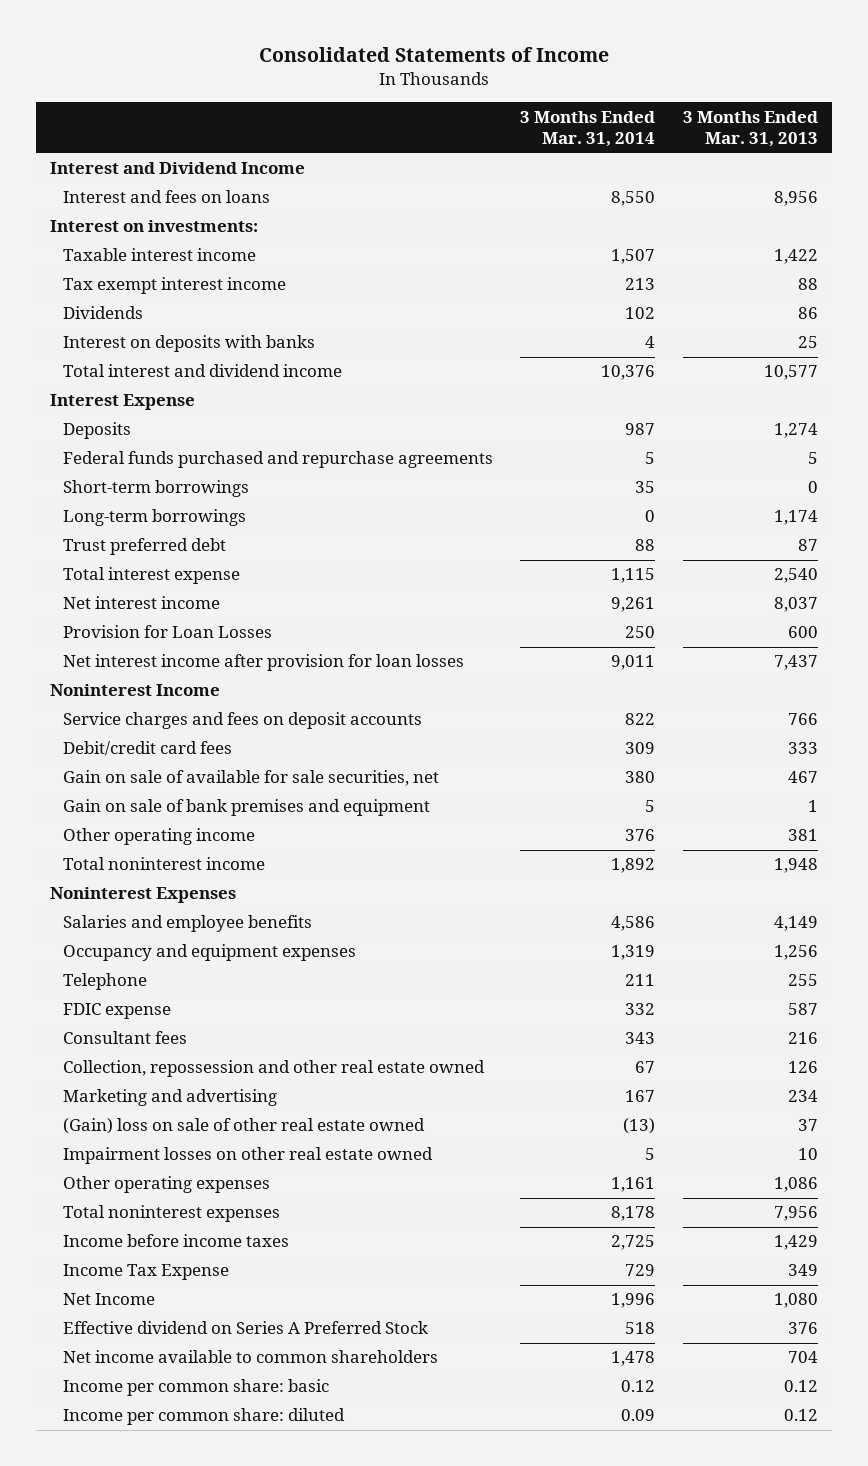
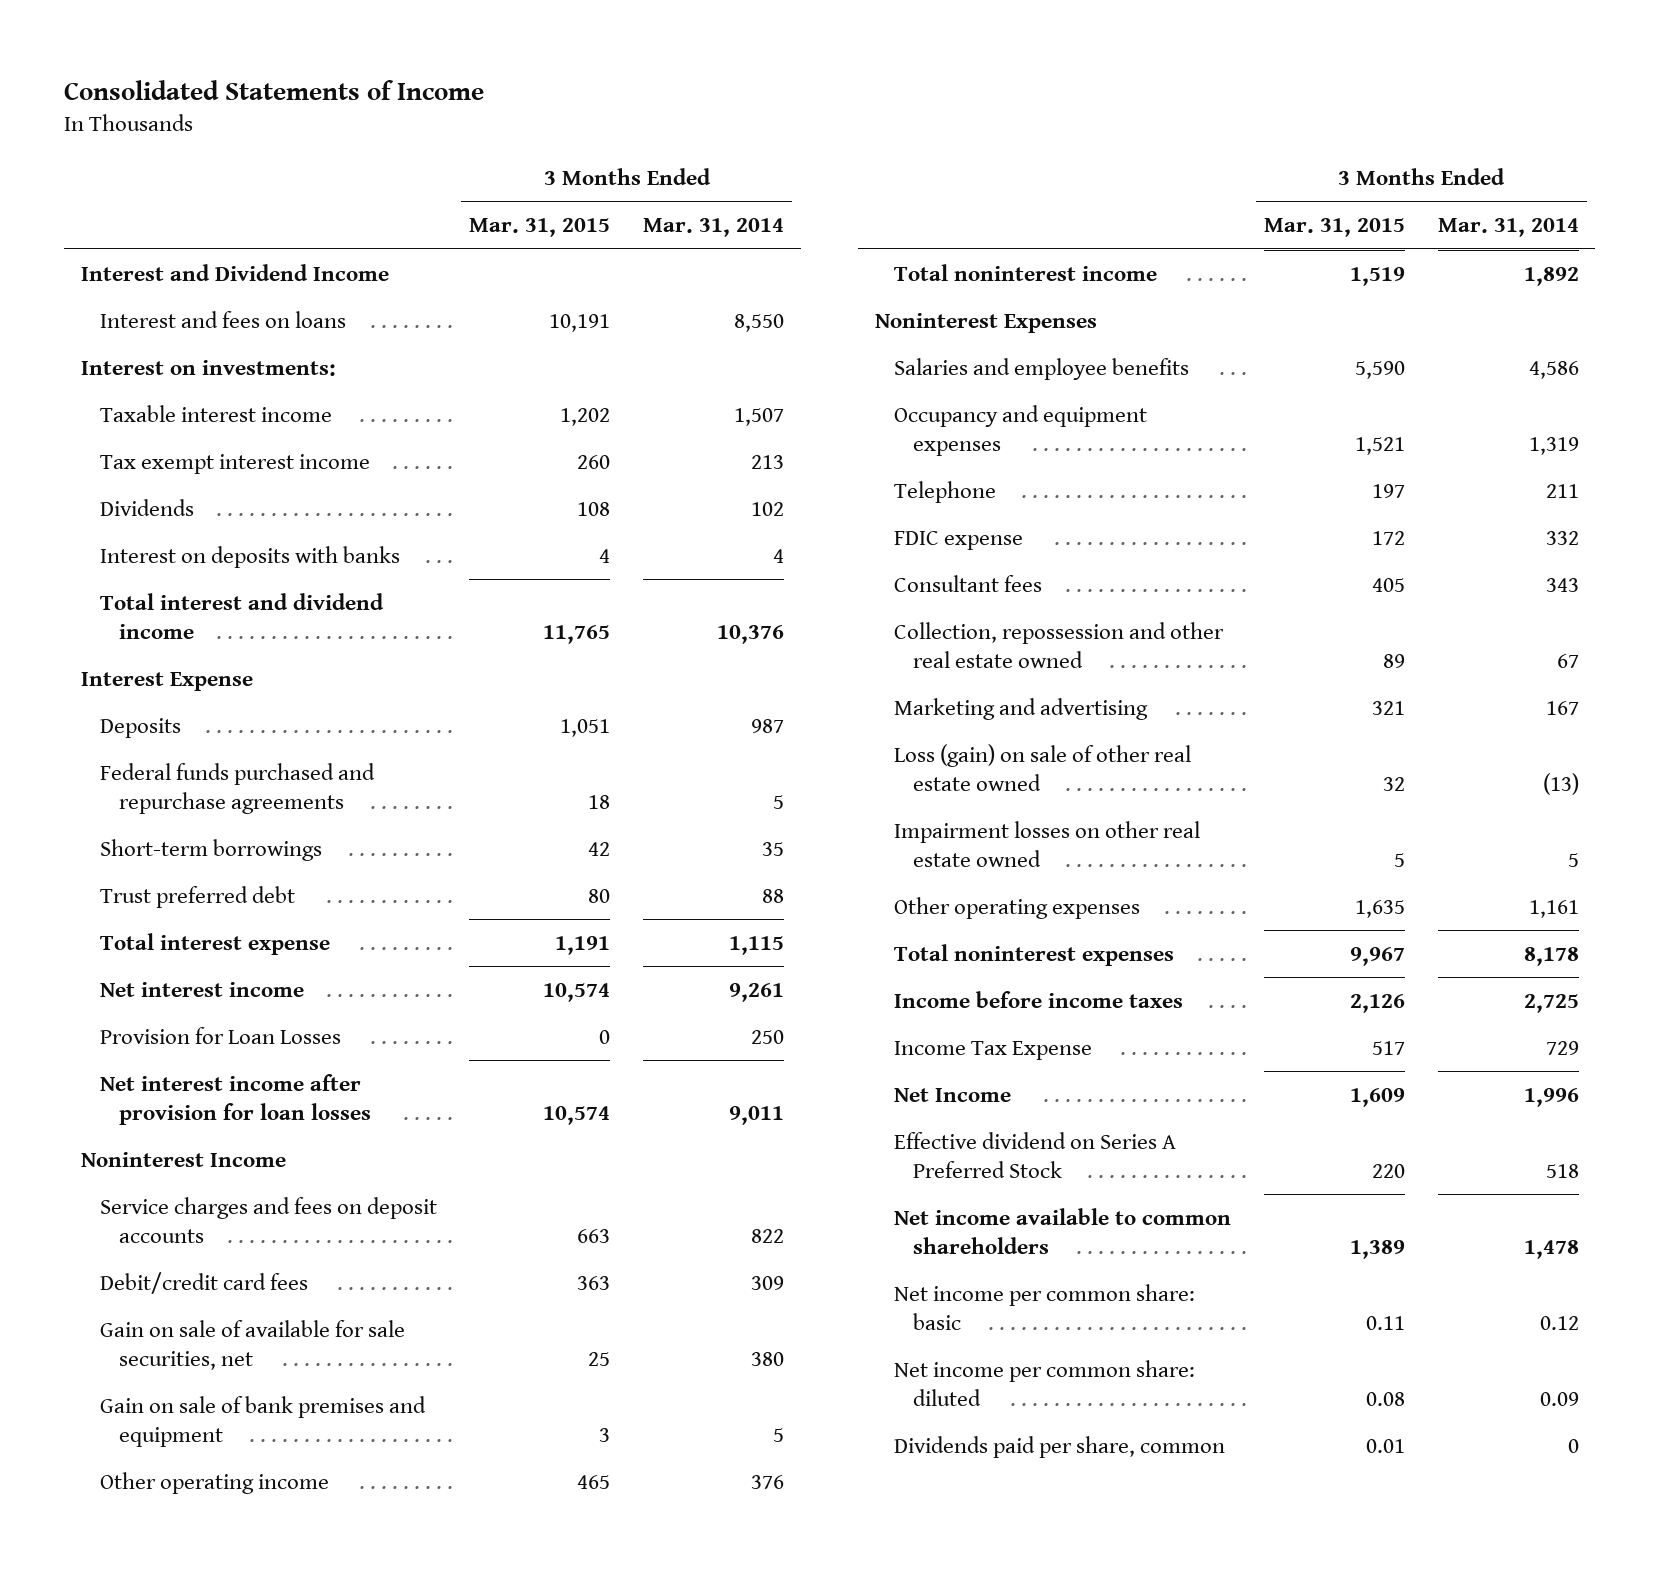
[683,110,819,148] 3 Months Ended Mar. 31, 2013 -> none
none -> [469,218,611,238] Mar. 31, 2015
[62,509,246,527] Long-term borrowings -> none
[62,1118,425,1135] (Gain) loss on sale of other real estate owned -> [893,743,1191,791] Loss (gain) on sale of other real estate owned
[62,1379,329,1397] Income per common share: basic -> [893,1283,1195,1330] Net income per common share: basic
[62,1408,345,1426] Income per common share: diluted -> [893,1359,1195,1406] Net income per common share: diluted
none -> [893,1435,1225,1458] Dividends paid per share, common

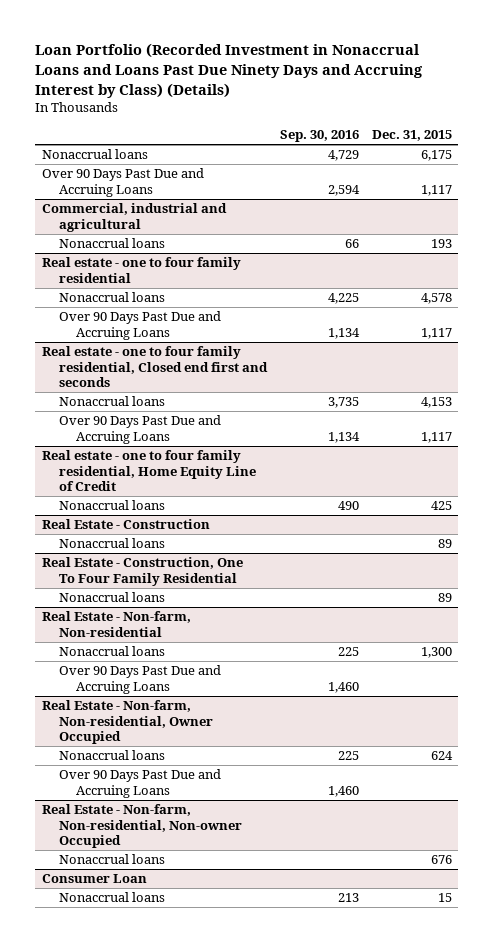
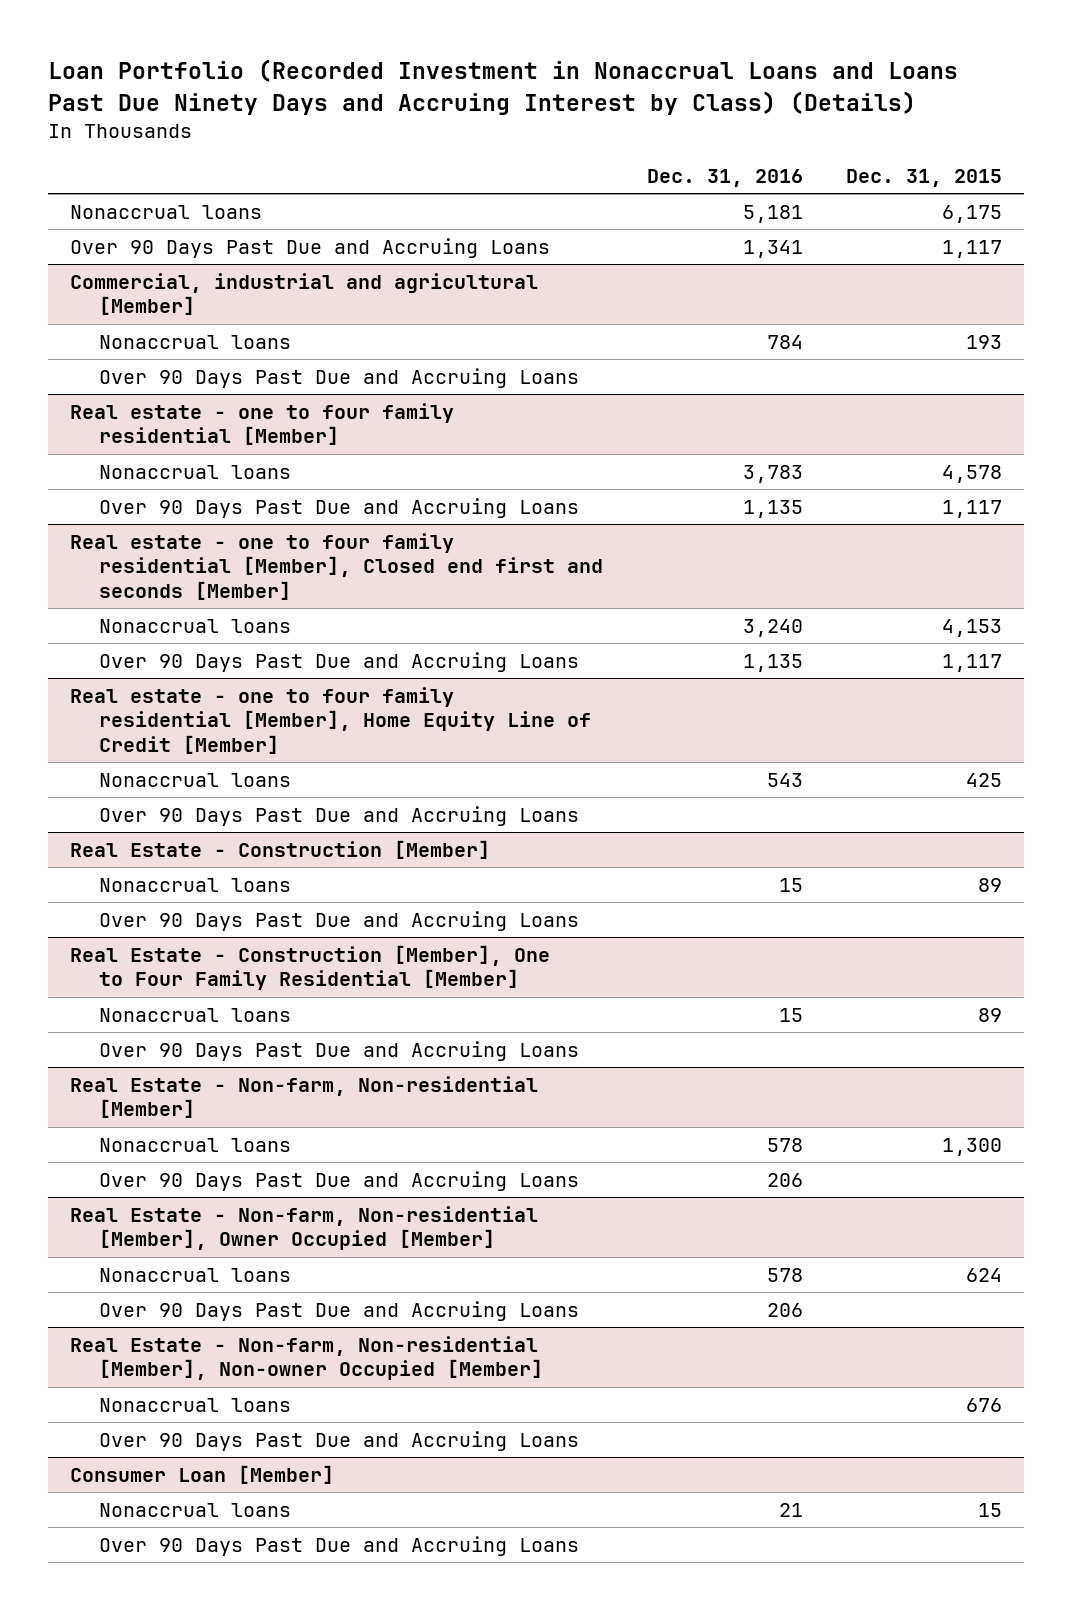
[279,130,359,143] Sep. 30, 2016 -> none
none -> [646,169,803,188] Dec. 31, 2016
[41,203,227,232] Commercial, industrial and agricultural -> [69,272,538,316] Commercial, industrial and agricultural [Member]
none -> [99,367,580,388] Over 90 Days Past Due and Accruing Loans
[41,257,241,283] Real estate - one to four family residential -> [69,402,454,446] Real estate - one to four family residential [Member]
[41,346,268,387] Real estate - one to four family residential, Closed end first and seconds -> [69,532,604,600] Real estate - one to four family residential [Member], Closed end first and seconds [Member]
[41,450,256,491] Real estate - one to four family residential, Home Equity Line of Credit -> [69,686,592,754] Real estate - one to four family residential [Member], Home Equity Line of Credit [Member]
none -> [99,805,580,826] Over 90 Days Past Due and Accruing Loans
[41,519,210,530] Real Estate - Construction -> [69,839,490,859] Real Estate - Construction [Member]
none -> [99,910,580,931] Over 90 Days Past Due and Accruing Loans
[41,557,243,586] Real Estate - Construction, One To Four Family Residential -> [69,944,550,991] Real Estate - Construction [Member], One to Four Family Residential [Member]
none -> [99,1040,580,1061] Over 90 Days Past Due and Accruing Loans
[41,611,191,637] Real Estate - Non-farm, Non-residential -> [69,1075,538,1119] Real Estate - Non-farm, Non-residential [Member]
[41,700,213,744] Real Estate - Non-farm, Non-residential, Owner Occupied -> [69,1205,538,1251] Real Estate - Non-farm, Non-residential [Member], Owner Occupied [Member]
[41,804,242,848] Real Estate - Non-farm, Non-residential, Non-owner Occupied -> [69,1335,544,1381] Real Estate - Non-farm, Non-residential [Member], Non-owner Occupied [Member]
none -> [99,1430,580,1451] Over 90 Days Past Due and Accruing Loans
[41,874,147,884] Consumer Loan -> [69,1464,334,1484] Consumer Loan [Member]
none -> [99,1535,580,1556] Over 90 Days Past Due and Accruing Loans

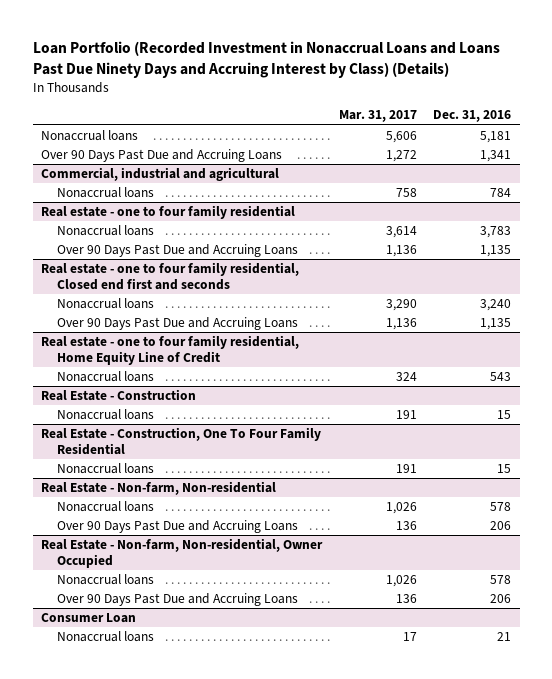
[846,169,1003,188] Dec. 31, 2015 -> none
none -> [338,110,417,123] Mar. 31, 2017
[69,272,538,316] Commercial, industrial and agricultural [Member] -> [41,167,280,182] Commercial, industrial and agricultural
[99,367,580,388] Over 90 Days Past Due and Accruing Loans -> none
[69,402,454,446] Real estate - one to four family residential [Member] -> [41,205,296,220] Real estate - one to four family residential
[69,532,604,600] Real estate - one to four family residential [Member], Closed end first and seconds [Member] -> [41,262,300,291] Real estate - one to four family residential, Closed end first and seconds
[69,686,592,754] Real estate - one to four family residential [Member], Home Equity Line of Credit [Member] -> [41,335,300,366] Real estate - one to four family residential, Home Equity Line of Credit
[99,805,580,826] Over 90 Days Past Due and Accruing Loans -> none
[69,839,490,859] Real Estate - Construction [Member] -> [41,389,197,402] Real Estate - Construction
[99,910,580,931] Over 90 Days Past Due and Accruing Loans -> none
[69,944,550,991] Real Estate - Construction [Member], One to Four Family Residential [Member] -> [41,427,322,456] Real Estate - Construction, One To Four Family Residential
[99,1040,580,1061] Over 90 Days Past Due and Accruing Loans -> none
[69,1075,538,1119] Real Estate - Non-farm, Non-residential [Member] -> [41,481,277,496] Real Estate - Non-farm, Non-residential
[69,1205,538,1251] Real Estate - Non-farm, Non-residential [Member], Owner Occupied [Member] -> [41,538,324,569] Real Estate - Non-farm, Non-residential, Owner Occupied
[69,1335,544,1381] Real Estate - Non-farm, Non-residential [Member], Non-owner Occupied [Member] -> none
[99,1397,292,1412] Nonaccrual loans -> none
[99,1430,580,1451] Over 90 Days Past Due and Accruing Loans -> none
[69,1464,334,1484] Consumer Loan [Member] -> [41,613,137,624] Consumer Loan
[99,1535,580,1556] Over 90 Days Past Due and Accruing Loans -> none

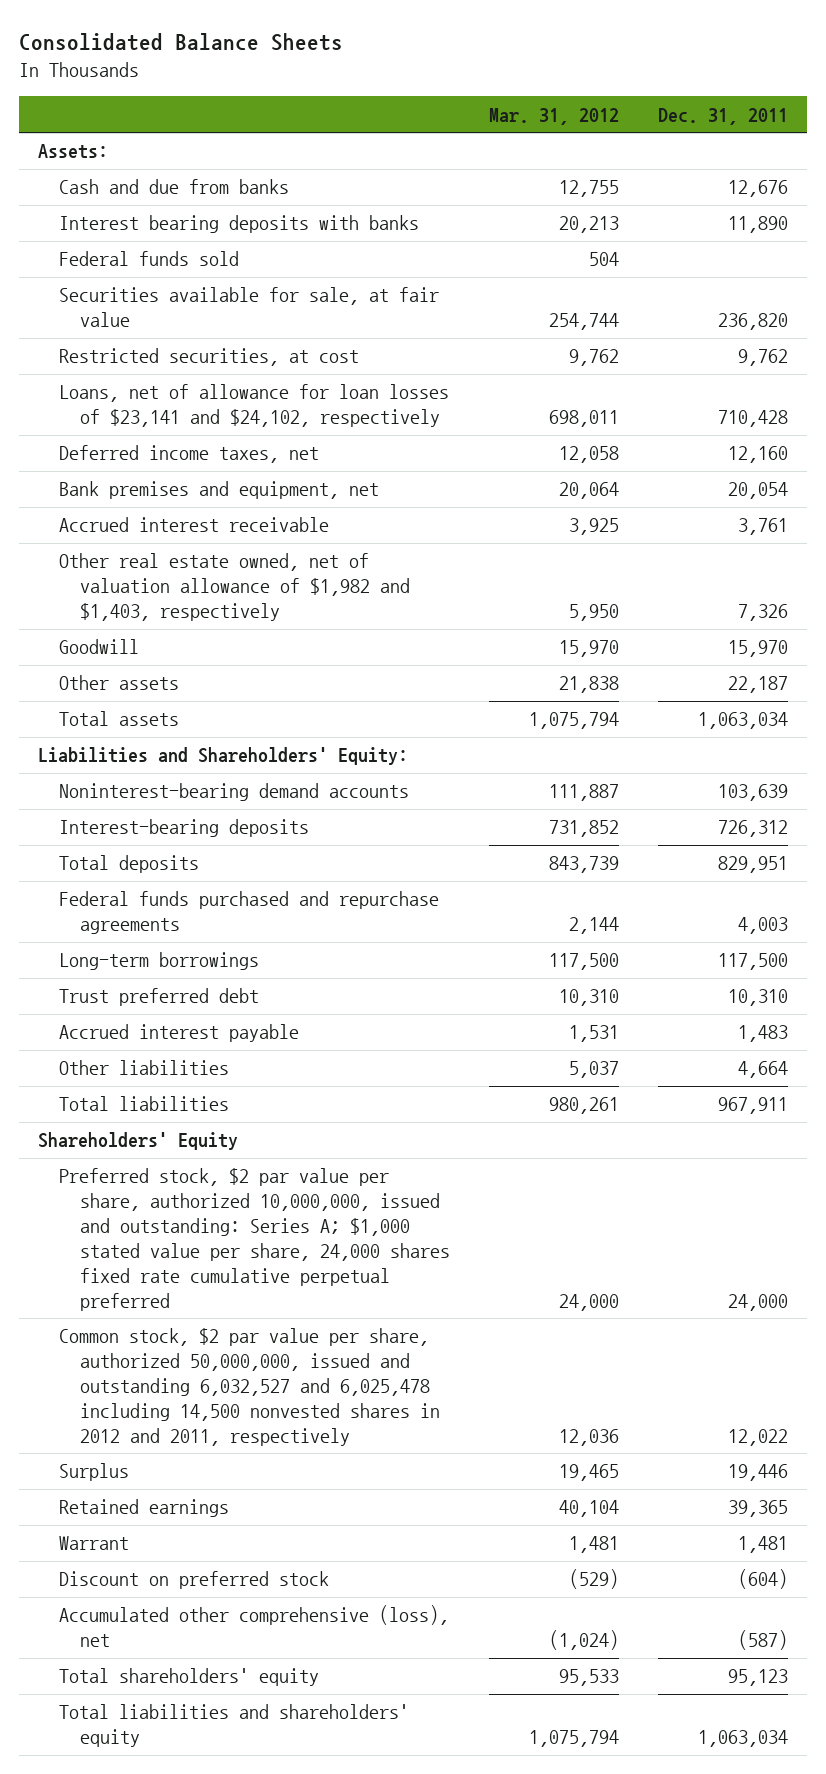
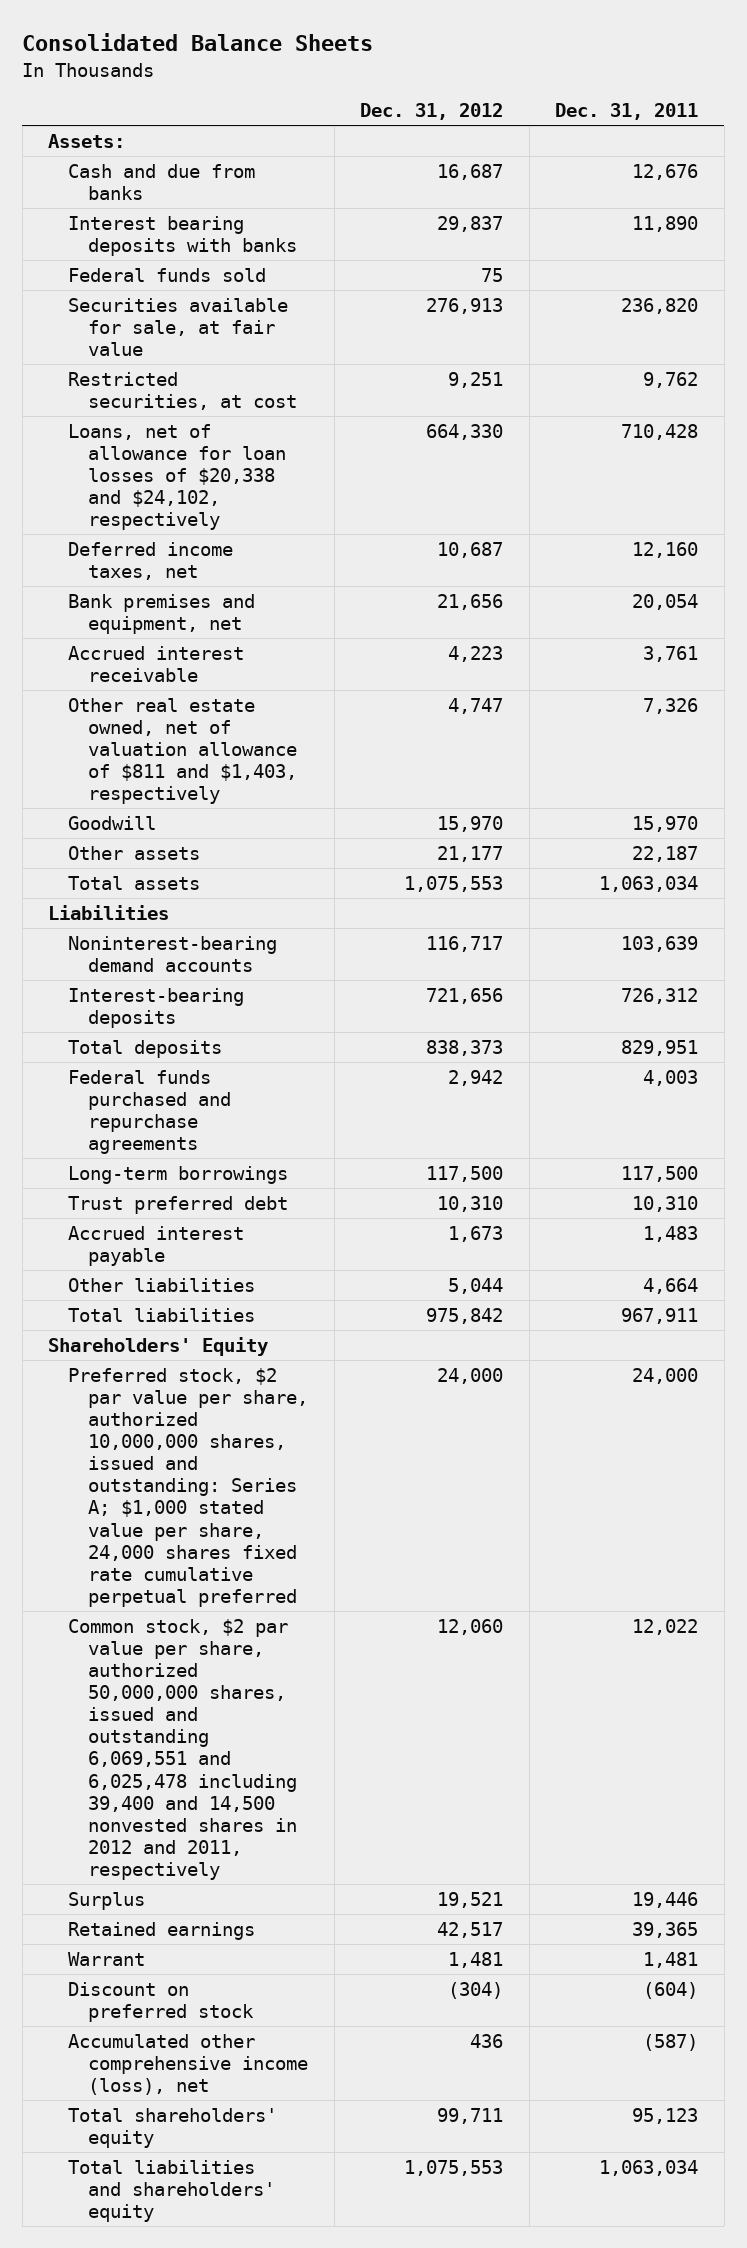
[488,107,619,125] Mar. 31, 2012 -> none
none -> [360,103,504,121] Dec. 31, 2012
[59,384,450,428] Loans, net of allowance for loan losses of $23,141 and $24,102, respectively -> [68,423,287,531] Loans, net of allowance for loan losses of $20,338 and $24,102, respectively
[59,553,411,622] Other real estate owned, net of valuation allowance of $1,982 and $1,403, respectively -> [68,697,298,805] Other real estate owned, net of valuation allowance of $811 and $1,403, respectively
[37,747,408,766] Liabilities and Shareholders' Equity: -> none
none -> [48,904,170,920] Liabilities
[59,1168,451,1311] Preferred stock, $2 par value per share, authorized 10,000,000, issued and outstanding: Series A; $1,000 stated value per share, 24,000 shares fixed rate cumulative perpetual preferred -> [68,1367,309,1607] Preferred stock, $2 par value per share, authorized 10,000,000 shares, issued and outstanding: Series A; $1,000 stated value per share, 24,000 shares fixed rate cumulative perpetual preferred
[59,1328,441,1446] Common stock, $2 par value per share, authorized 50,000,000, issued and outstanding 6,032,527 and 6,025,478 including 14,500 nonvested shares in 2012 and 2011, respectively -> [68,1618,298,1881] Common stock, $2 par value per share, authorized 50,000,000 shares, issued and outstanding 6,069,551 and 6,025,478 including 39,400 and 14,500 nonvested shares in 2012 and 2011, respectively
[59,1605,450,1648] Accumulated other comprehensive (loss), net -> [68,2033,309,2095] Accumulated other comprehensive income (loss), net

